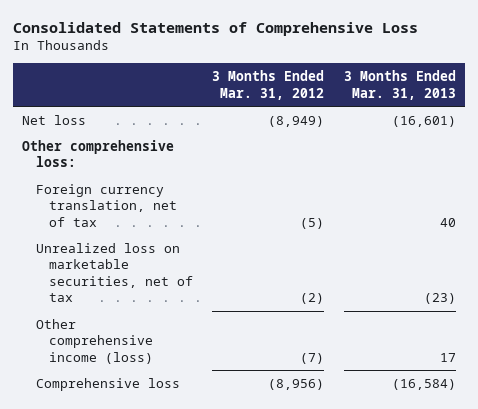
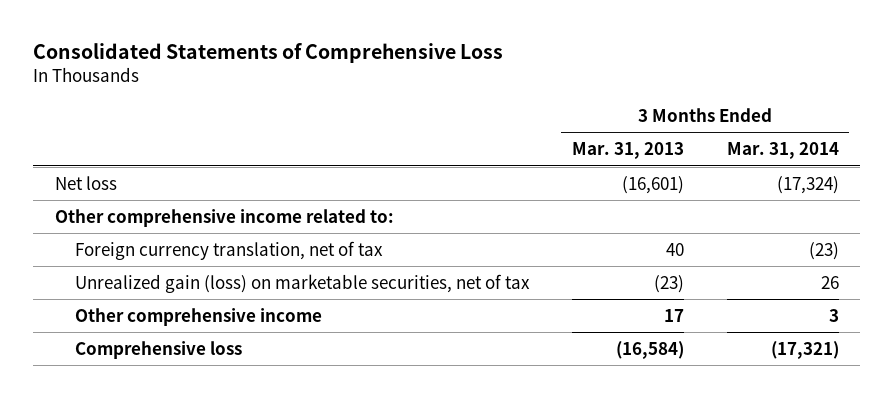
[212,70,325,100] 3 Months Ended Mar. 31, 2012 -> none
none -> [726,142,839,160] Mar. 31, 2014
[22,139,175,168] Other comprehensive loss: -> none
none -> [54,208,394,227] Other comprehensive income related to:
[35,242,193,303] Unrealized loss on marketable securities, net of tax -> [75,273,531,293] Unrealized gain (loss) on marketable securities, net of tax
[35,318,153,364] Other comprehensive income (loss) -> [75,307,323,326] Other comprehensive income

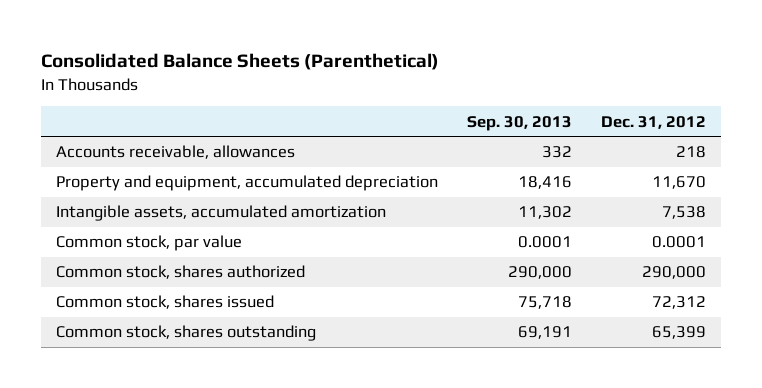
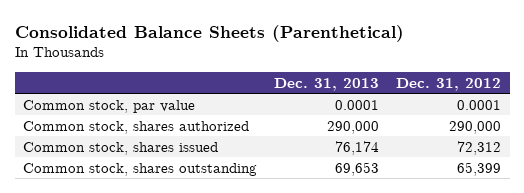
[467,115,573,131] Sep. 30, 2013 -> none
none -> [274,77,380,91] Dec. 31, 2013
[55,145,295,160] Accounts receivable, allowances -> none
[55,175,438,192] Property and equipment, accumulated depreciation -> none
[55,205,386,222] Intangible assets, accumulated amortization -> none

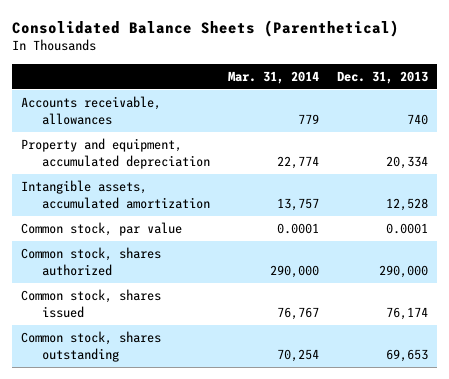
[396,77,502,91] Dec. 31, 2012 -> none
none -> [227,70,319,84] Mar. 31, 2014
none -> [21,96,162,126] Accounts receivable, allowances
none -> [21,138,210,170] Property and equipment, accumulated depreciation
none -> [21,180,210,210] Intangible assets, accumulated amortization

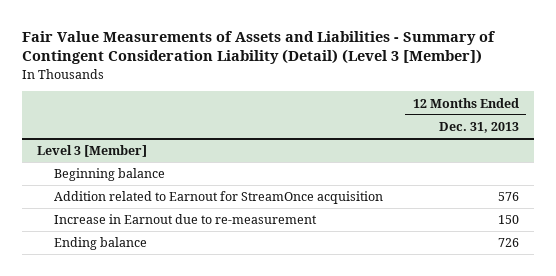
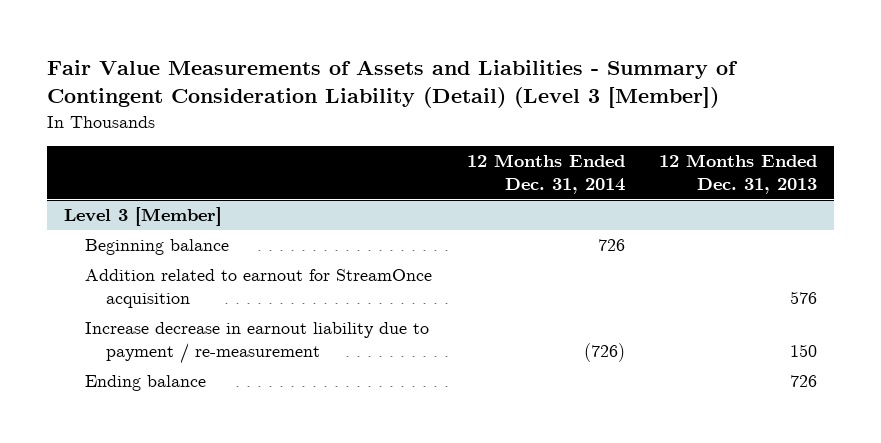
none -> [466,153,625,195] 12 Months Ended Dec. 31, 2014
[53,191,383,205] Addition related to Earnout for StreamOnce acquisition -> [85,269,433,309] Addition related to earnout for StreamOnce acquisition
[53,214,317,225] Increase in Earnout due to re-measurement -> [85,322,430,365] Increase decrease in earnout liability due to payment / re-measurement

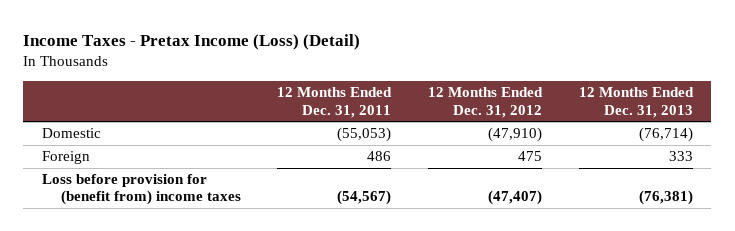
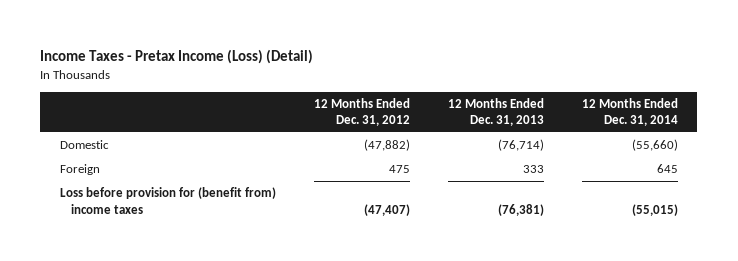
[277,87,393,118] 12 Months Ended Dec. 31, 2011 -> none
none -> [582,97,679,127] 12 Months Ended Dec. 31, 2014
[488,127,543,143] (47,910) -> [363,139,410,152] (47,882)

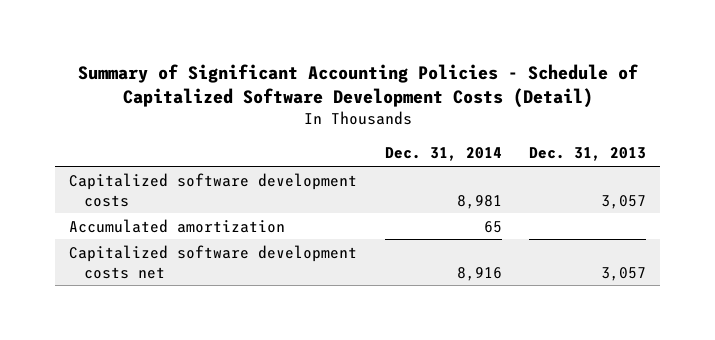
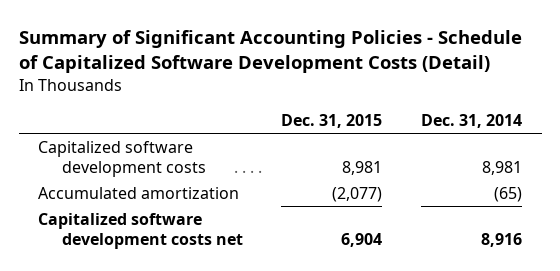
[529,147,647,162] Dec. 31, 2013 -> none
none -> [281,113,383,128] Dec. 31, 2015
[483,220,502,233] 65 -> [494,186,523,202] (65)

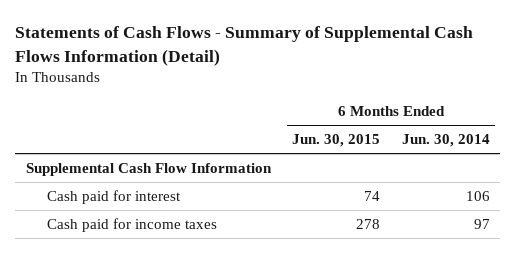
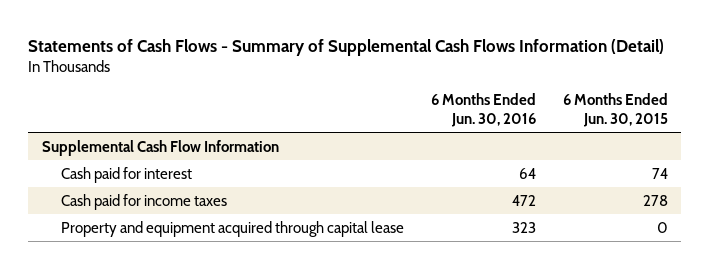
[401,134,490,148] Jun. 30, 2014 -> none
none -> [430,93,536,128] 6 Months Ended Jun. 30, 2016
none -> [60,220,404,237] Property and equipment acquired through capital lease

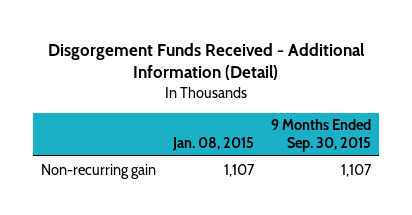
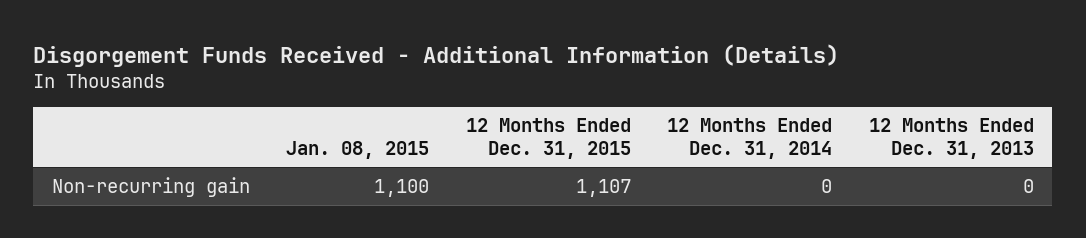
[48,42,366,81] Disgorgement Funds Received - Additional Information (Detail) -> [33,43,840,67] Disgorgement Funds Received - Additional Information (Details)
[270,119,371,153] 9 Months Ended Sep. 30, 2015 -> none
none -> [465,118,631,160] 12 Months Ended Dec. 31, 2015
none -> [667,118,833,160] 12 Months Ended Dec. 31, 2014
none -> [868,118,1034,160] 12 Months Ended Dec. 31, 2013
[224,163,256,177] 1,107 -> [374,179,430,198] 1,100

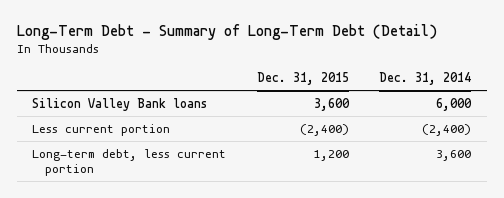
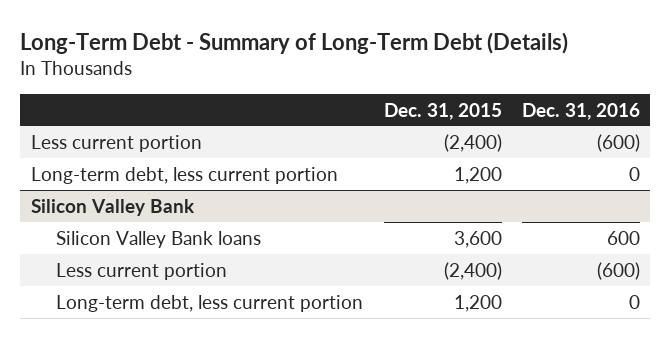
[16,24,437,41] Long-Term Debt - Summary of Long-Term Debt (Detail) -> [20,31,569,54] Long-Term Debt - Summary of Long-Term Debt (Details)
[379,72,472,86] Dec. 31, 2014 -> none
none -> [522,102,641,120] Dec. 31, 2016
none -> [30,134,202,152] Less current portion
none -> [30,166,338,184] Long-term debt, less current portion
none -> [30,198,195,216] Silicon Valley Bank

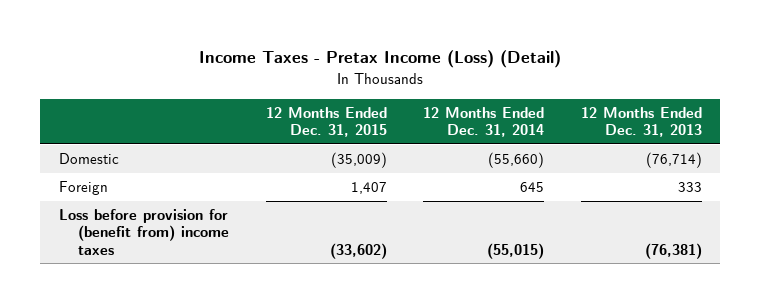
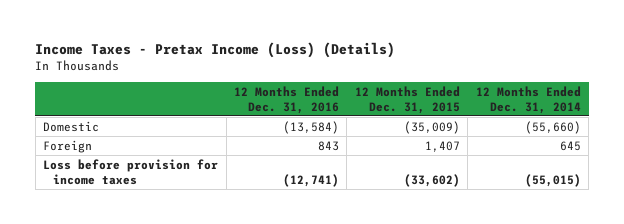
[199,50,562,69] Income Taxes - Pretax Income (Loss) (Detail) -> [35,41,396,58] Income Taxes - Pretax Income (Loss) (Details)
[581,106,703,137] 12 Months Ended Dec. 31, 2013 -> none
none -> [233,85,339,114] 12 Months Ended Dec. 31, 2016
[58,209,230,255] Loss before provision for (benefit from) income taxes -> [43,158,219,185] Loss before provision for income taxes

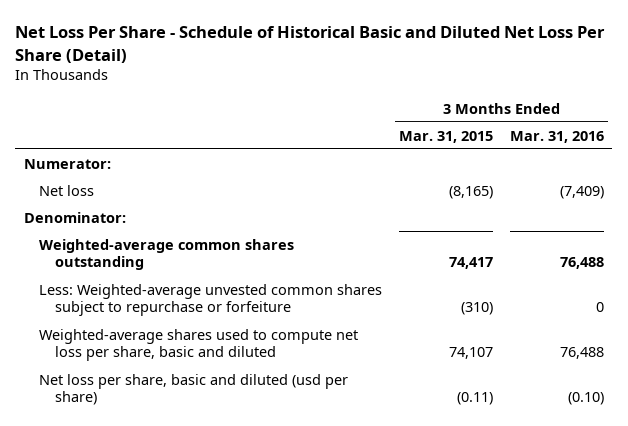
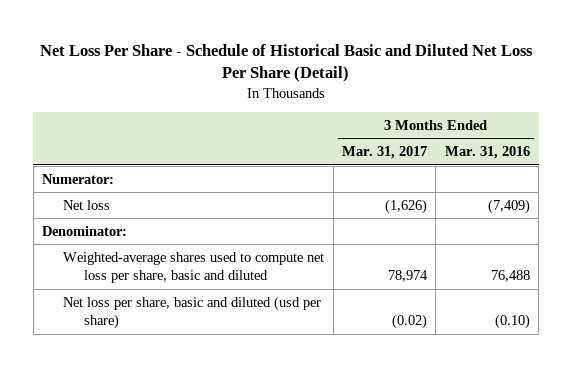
[399,130,494,143] Mar. 31, 2015 -> none
none -> [342,146,428,160] Mar. 31, 2017
[39,238,295,271] Weighted-average common shares outstanding -> none
[39,283,383,317] Less: Weighted-average unvested common shares subject to repurchase or forfeiture -> none

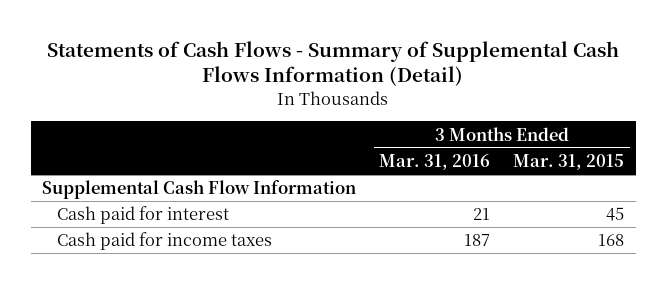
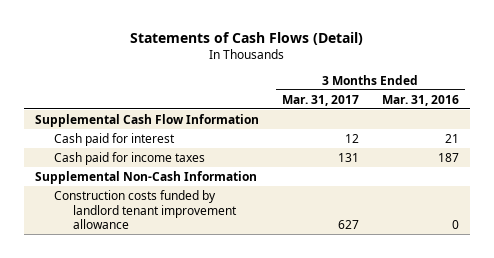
[47,40,620,87] Statements of Cash Flows - Summary of Supplemental Cash Flows Information (Detail) -> [130,31,364,45] Statements of Cash Flows (Detail)
[513,153,625,170] Mar. 31, 2015 -> none
none -> [282,94,360,106] Mar. 31, 2017
none -> [35,170,258,184] Supplemental Non-Cash Information
none -> [53,189,237,230] Construction costs funded by landlord tenant improvement allowance

